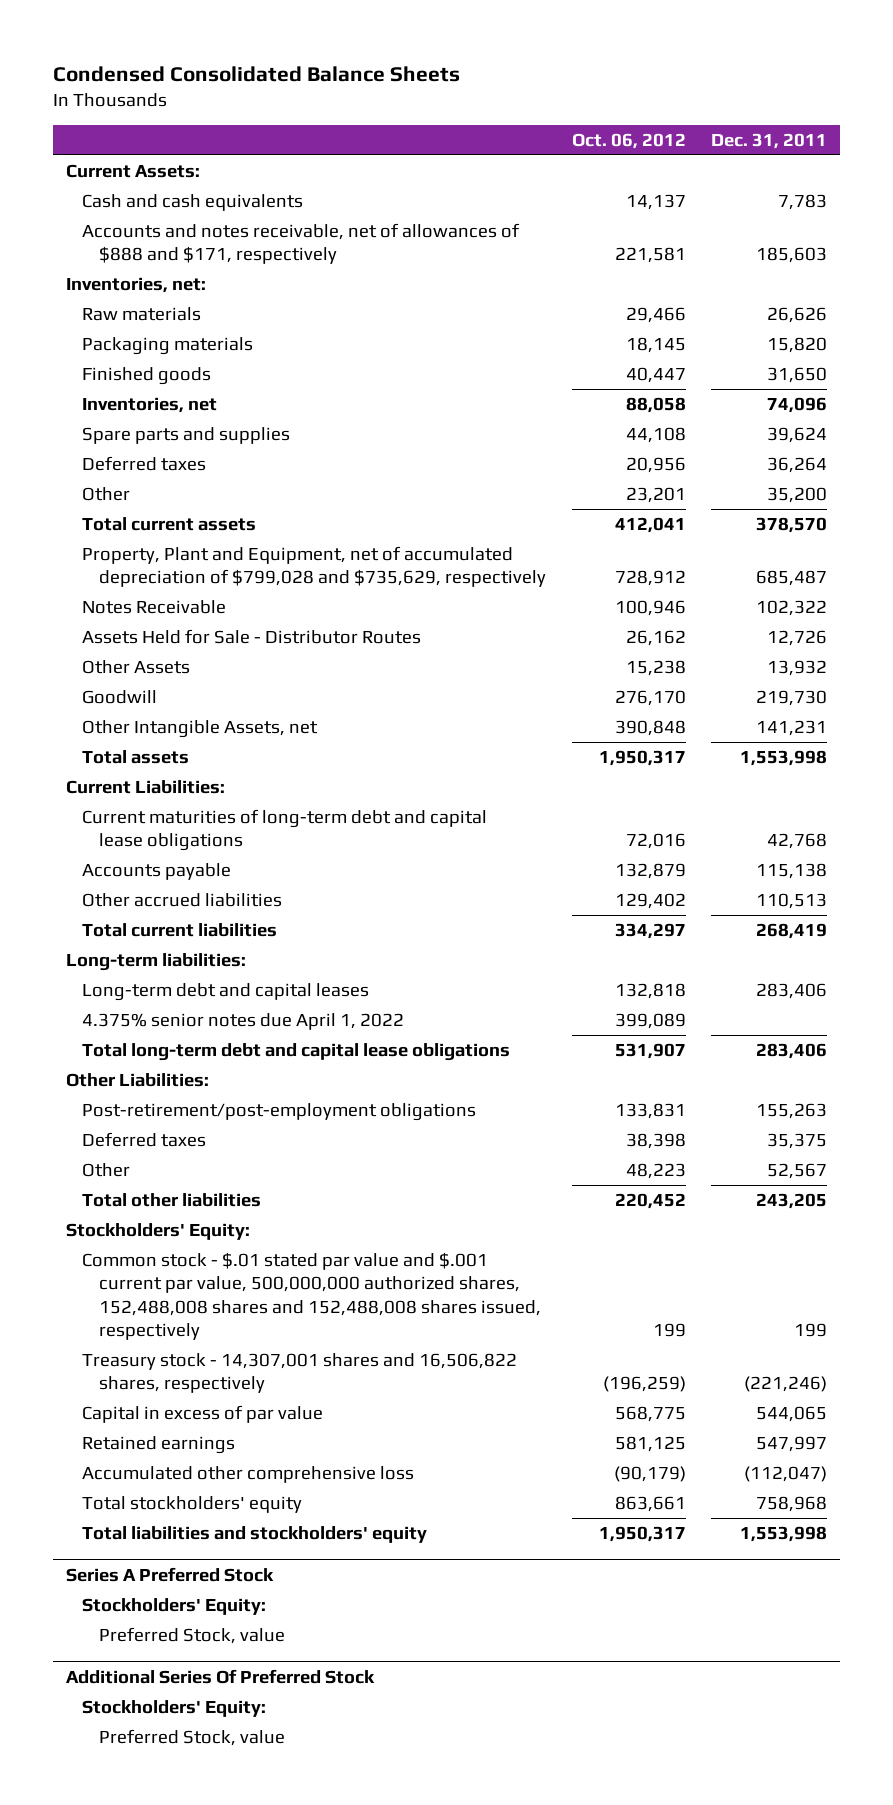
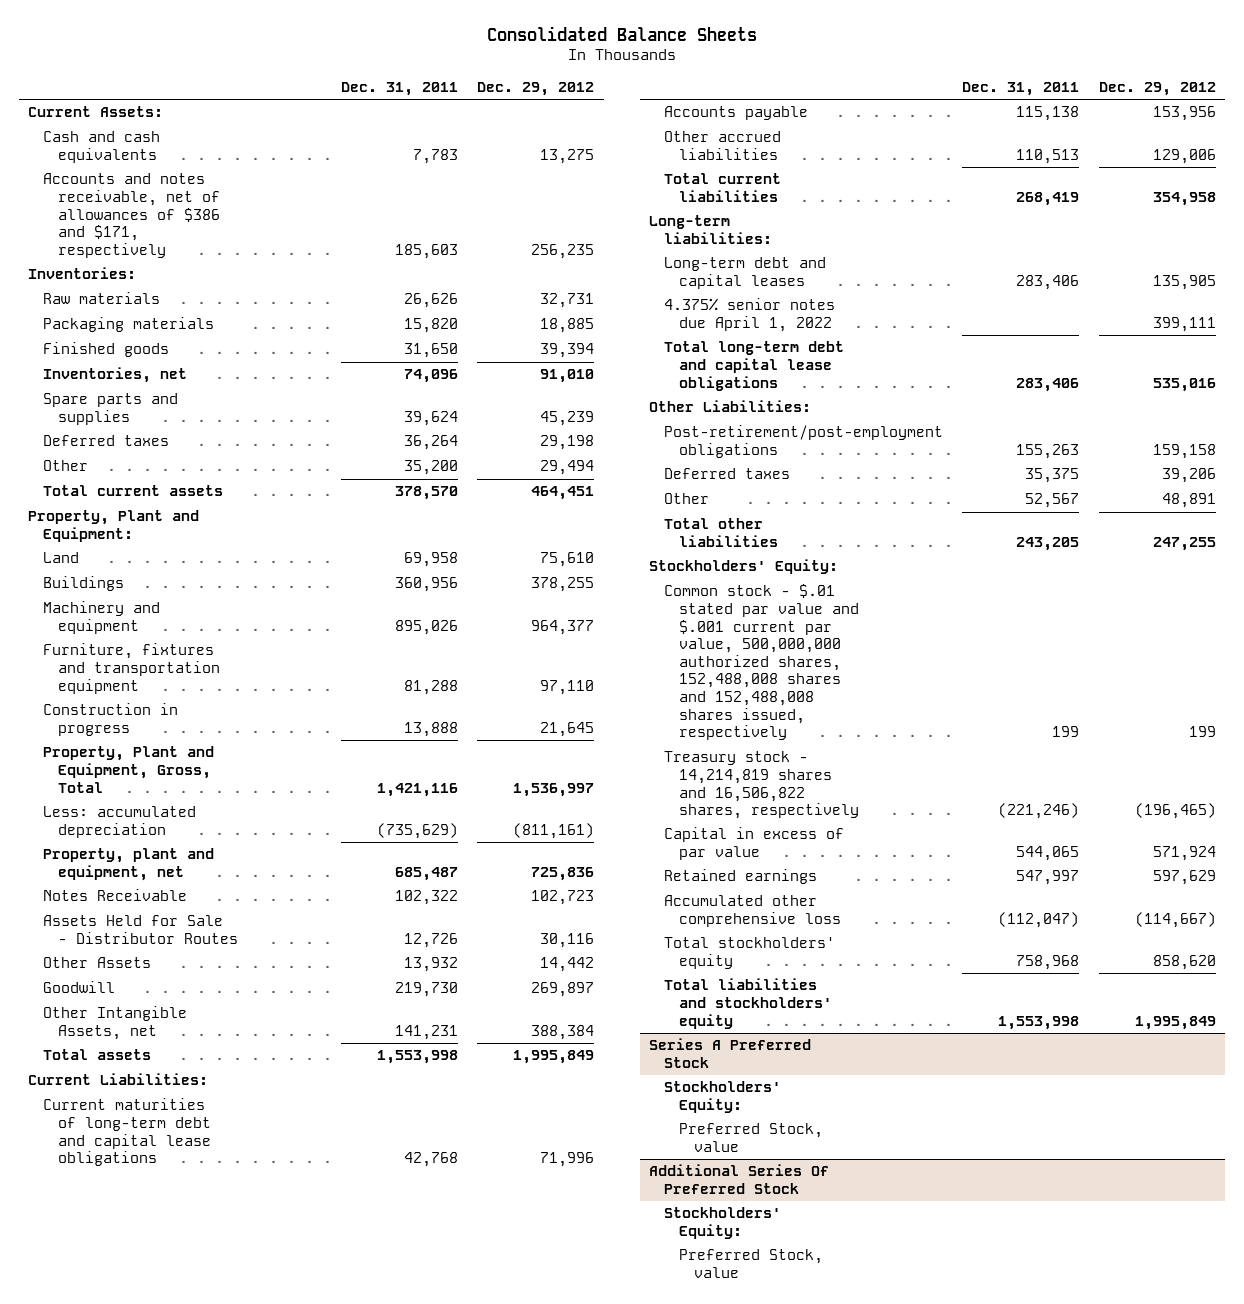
[52,66,460,83] Condensed Consolidated Balance Sheets -> [486,25,757,41] Consolidated Balance Sheets
[571,132,686,149] Oct. 06, 2012 -> none
none -> [477,82,595,97] Dec. 29, 2012
[82,222,521,265] Accounts and notes receivable, net of allowances of $888 and $171, respectively -> [42,173,220,258] Accounts and notes receivable, net of allowances of $386 and $171, respectively
[65,276,206,293] Inventories, net: -> [28,267,137,280] Inventories:
none -> [28,510,200,542] Property, Plant and Equipment:
none -> [42,552,79,564] Land
none -> [42,576,124,592] Buildings
none -> [42,601,160,634] Machinery and equipment
none -> [42,643,220,694] Furniture, fixtures and transportation equipment
none -> [42,703,178,736] Construction in progress
none -> [42,746,214,793] Property, Plant and Equipment, Gross, Total
none -> [42,806,196,838] Less: accumulated depreciation
[82,545,547,588] Property, Plant and Equipment, net of accumulated depreciation of $799,028 and $735,629, respectively -> [42,848,214,881] Property, plant and equipment, net
[82,1352,518,1394] Treasury stock - 14,307,001 shares and 16,506,822 shares, respectively -> [664,751,860,820] Treasury stock - 14,214,819 shares and 16,506,822 shares, respectively

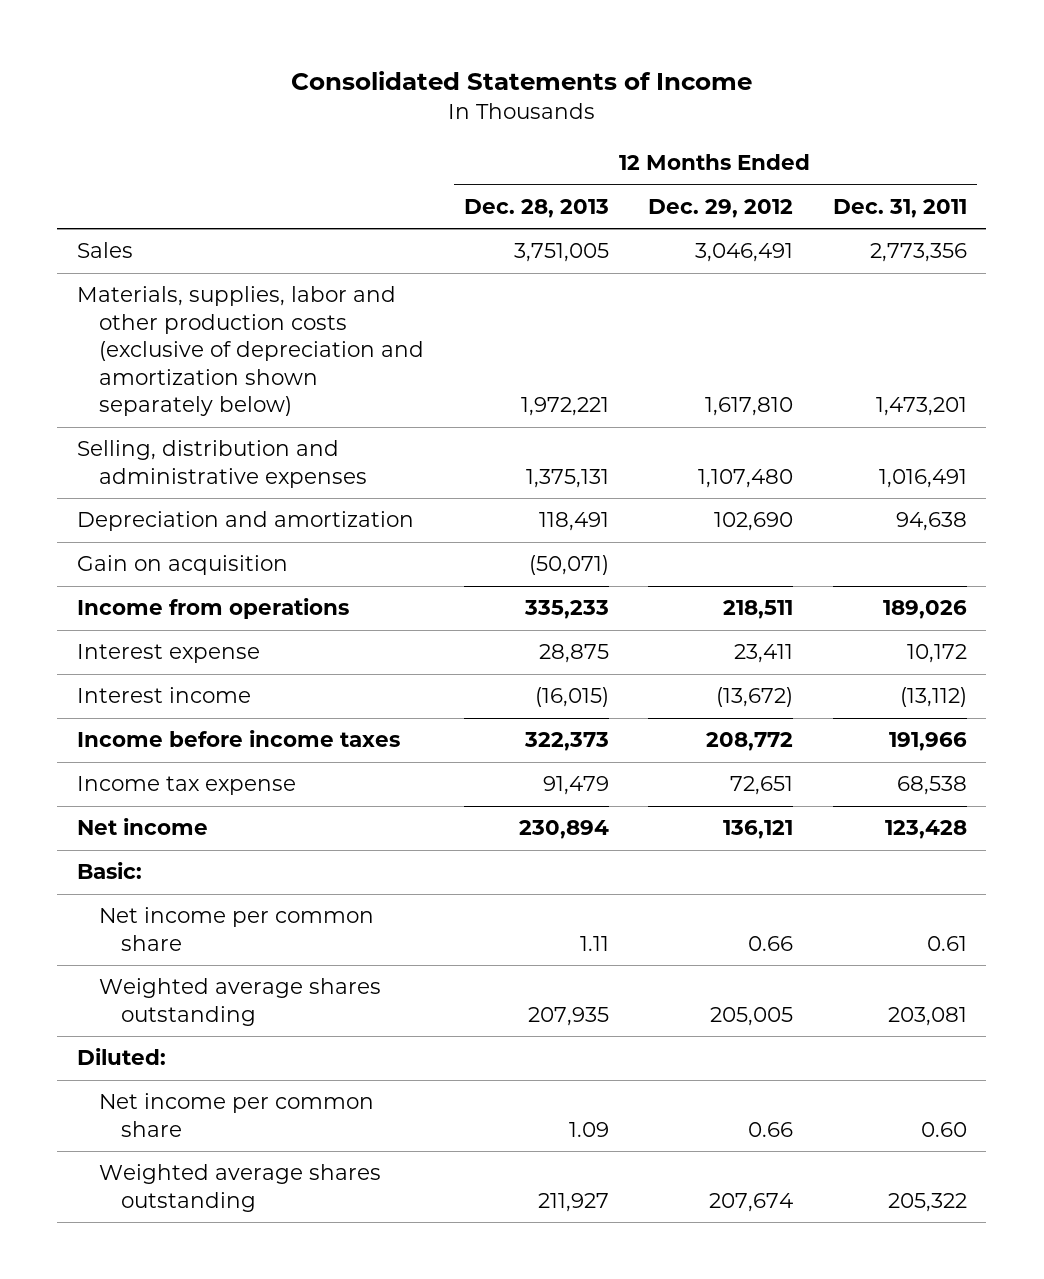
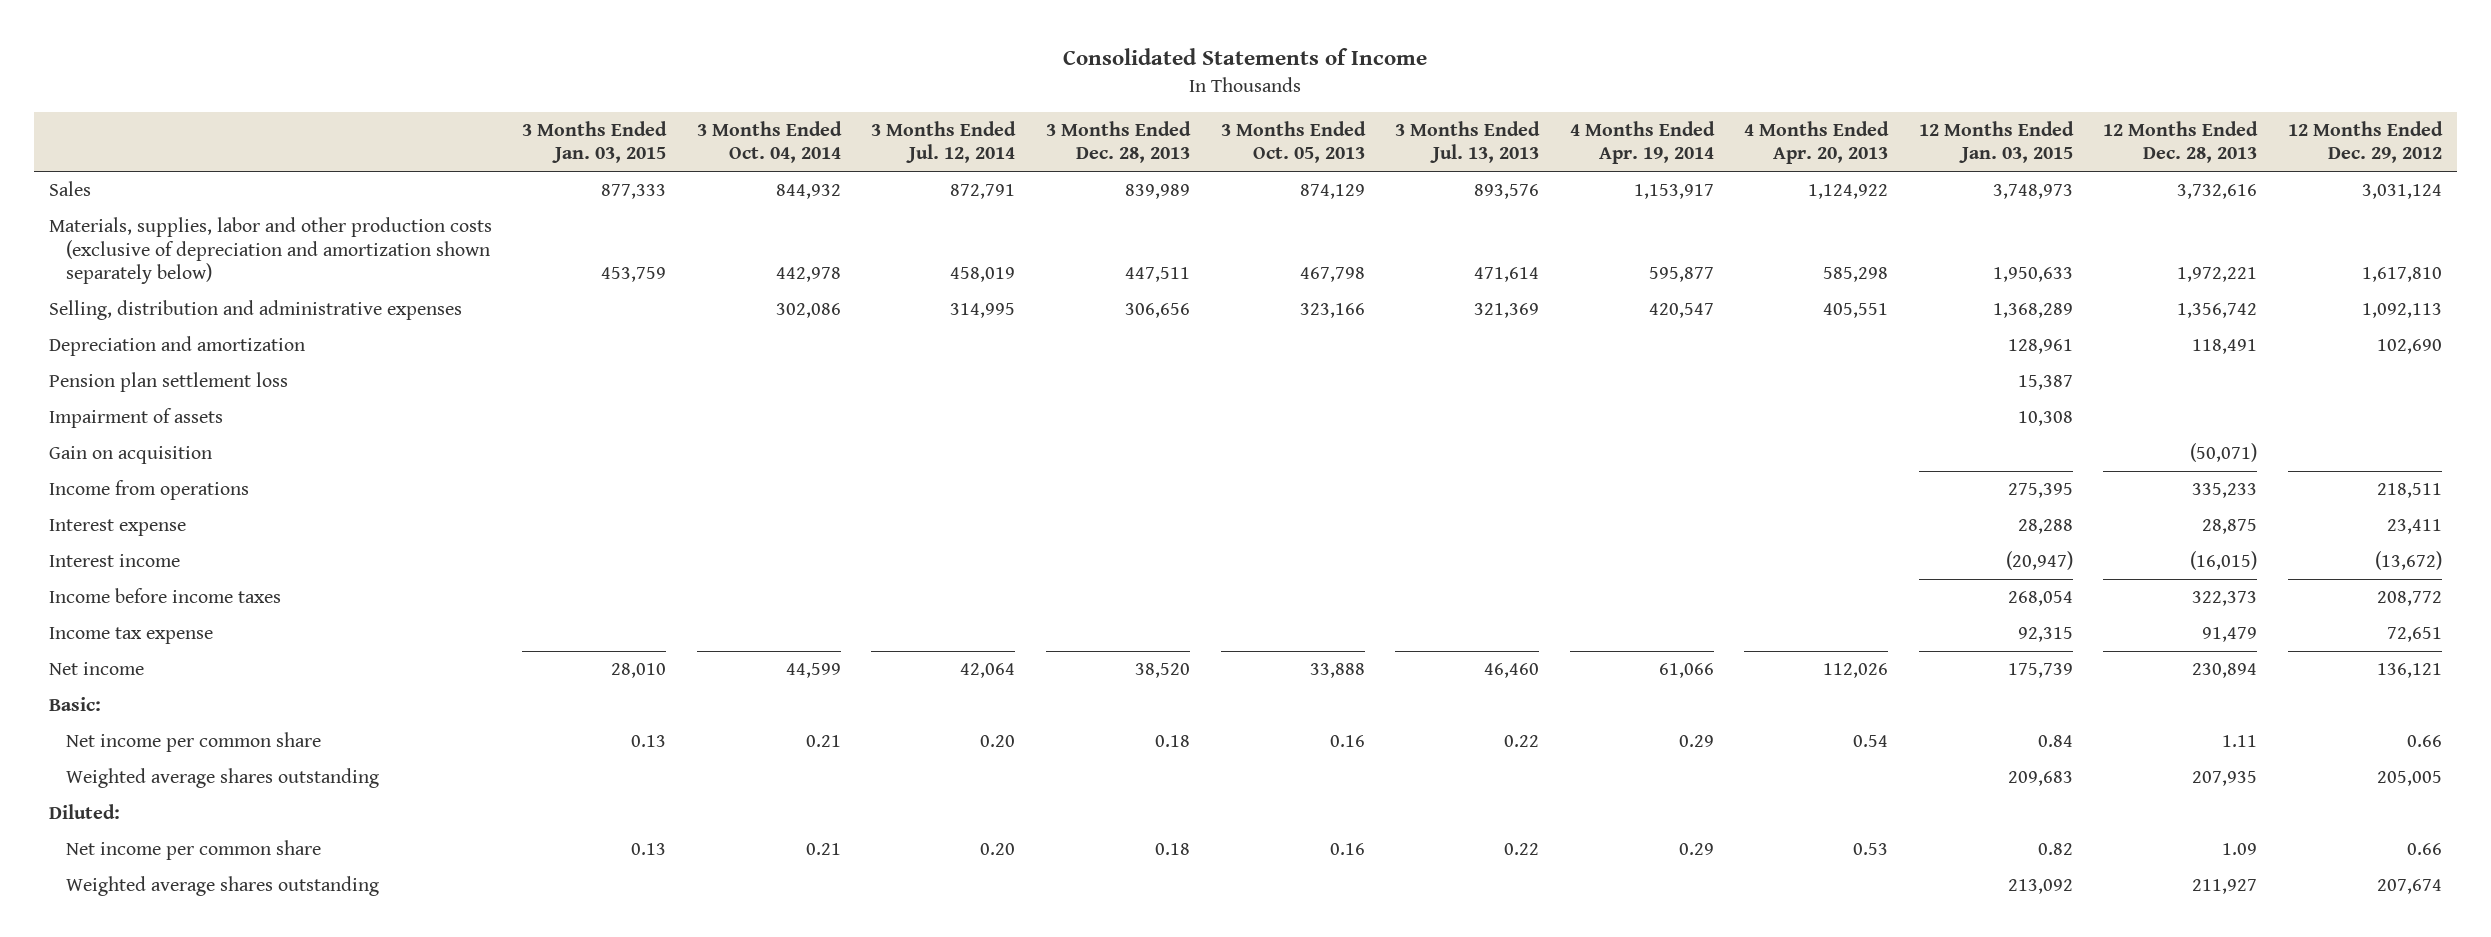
[832,198,967,218] Dec. 31, 2011 -> none
none -> [522,120,668,164] 3 Months Ended Jan. 03, 2015
none -> [696,120,842,164] 3 Months Ended Oct. 04, 2014
none -> [871,120,1017,164] 3 Months Ended Jul. 12, 2014
none -> [1045,120,1191,164] 3 Months Ended Dec. 28, 2013
none -> [1220,120,1366,164] 3 Months Ended Oct. 05, 2013
none -> [1395,120,1541,164] 3 Months Ended Jul. 13, 2013
none -> [1569,120,1715,165] 4 Months Ended Apr. 19, 2014
none -> [1744,120,1890,165] 4 Months Ended Apr. 20, 2013
none -> [1918,120,2074,164] 12 Months Ended Jan. 03, 2015
[513,243,609,263] 3,751,005 -> [2177,184,2258,200] 3,732,616
[695,243,794,263] 3,046,491 -> [2361,184,2442,200] 3,031,124
[525,468,609,488] 1,375,131 -> [2177,303,2258,319] 1,356,742
[698,468,794,488] 1,107,480 -> [2361,303,2442,319] 1,092,113
none -> [48,372,288,393] Pension plan settlement loss
none -> [48,408,223,429] Impairment of assets

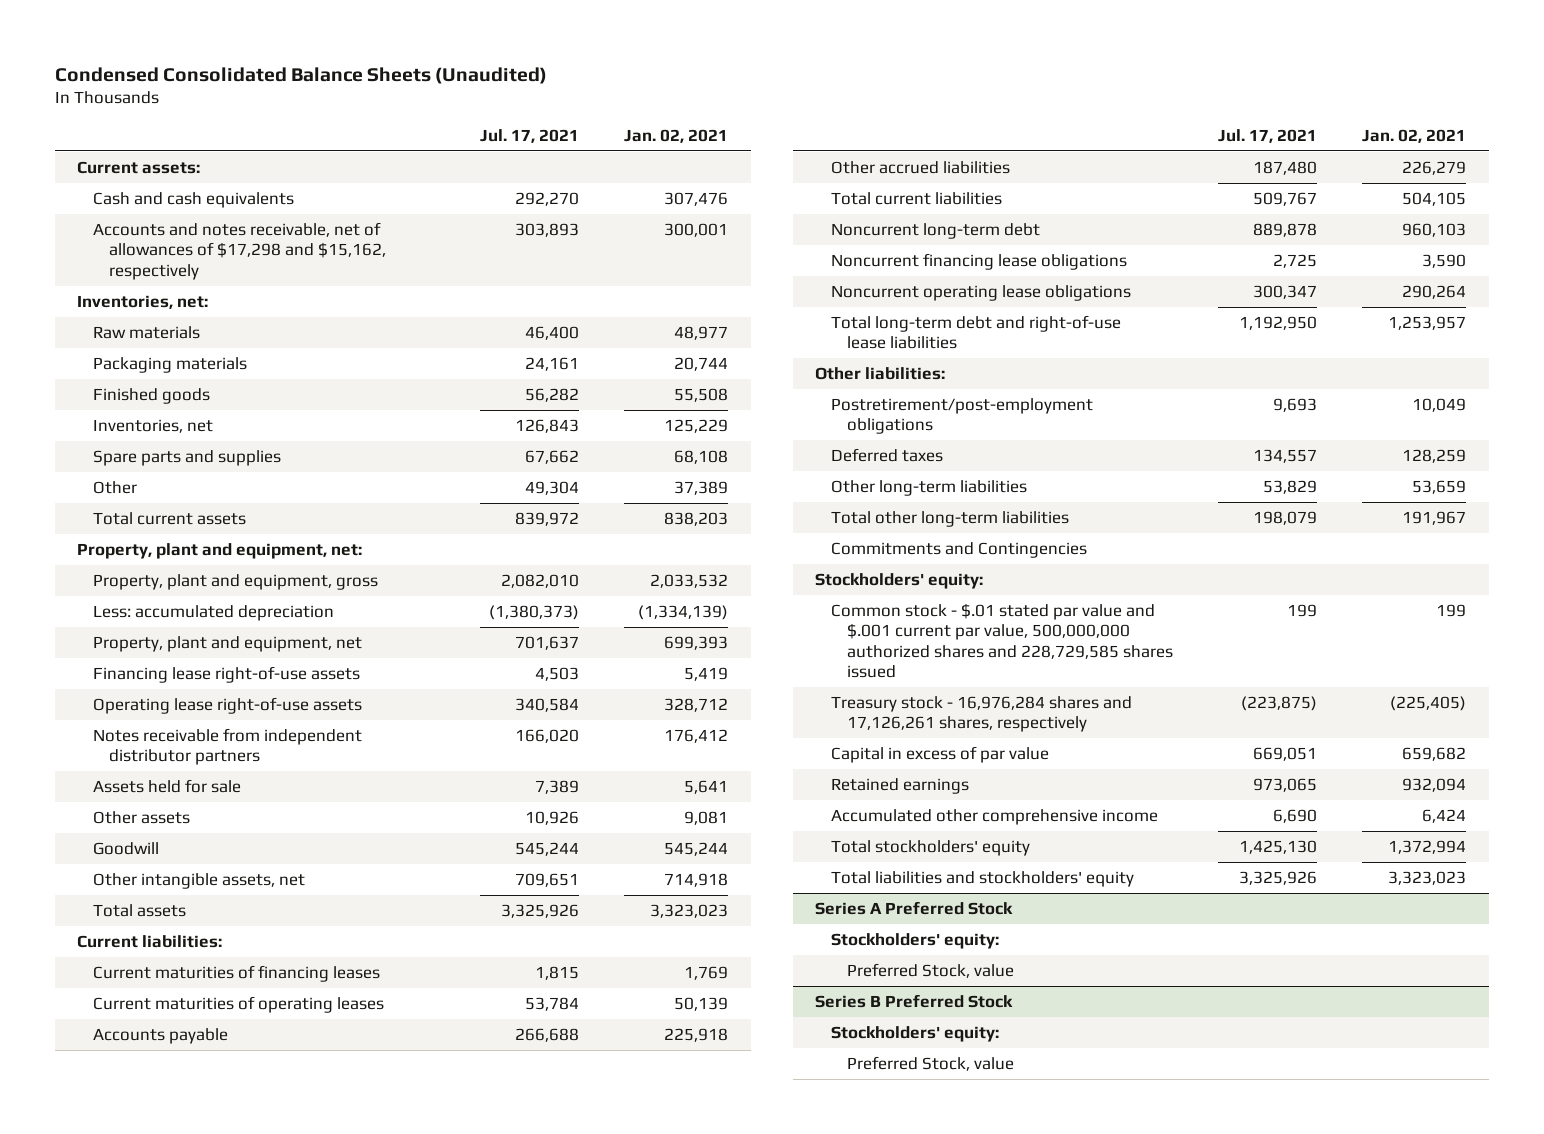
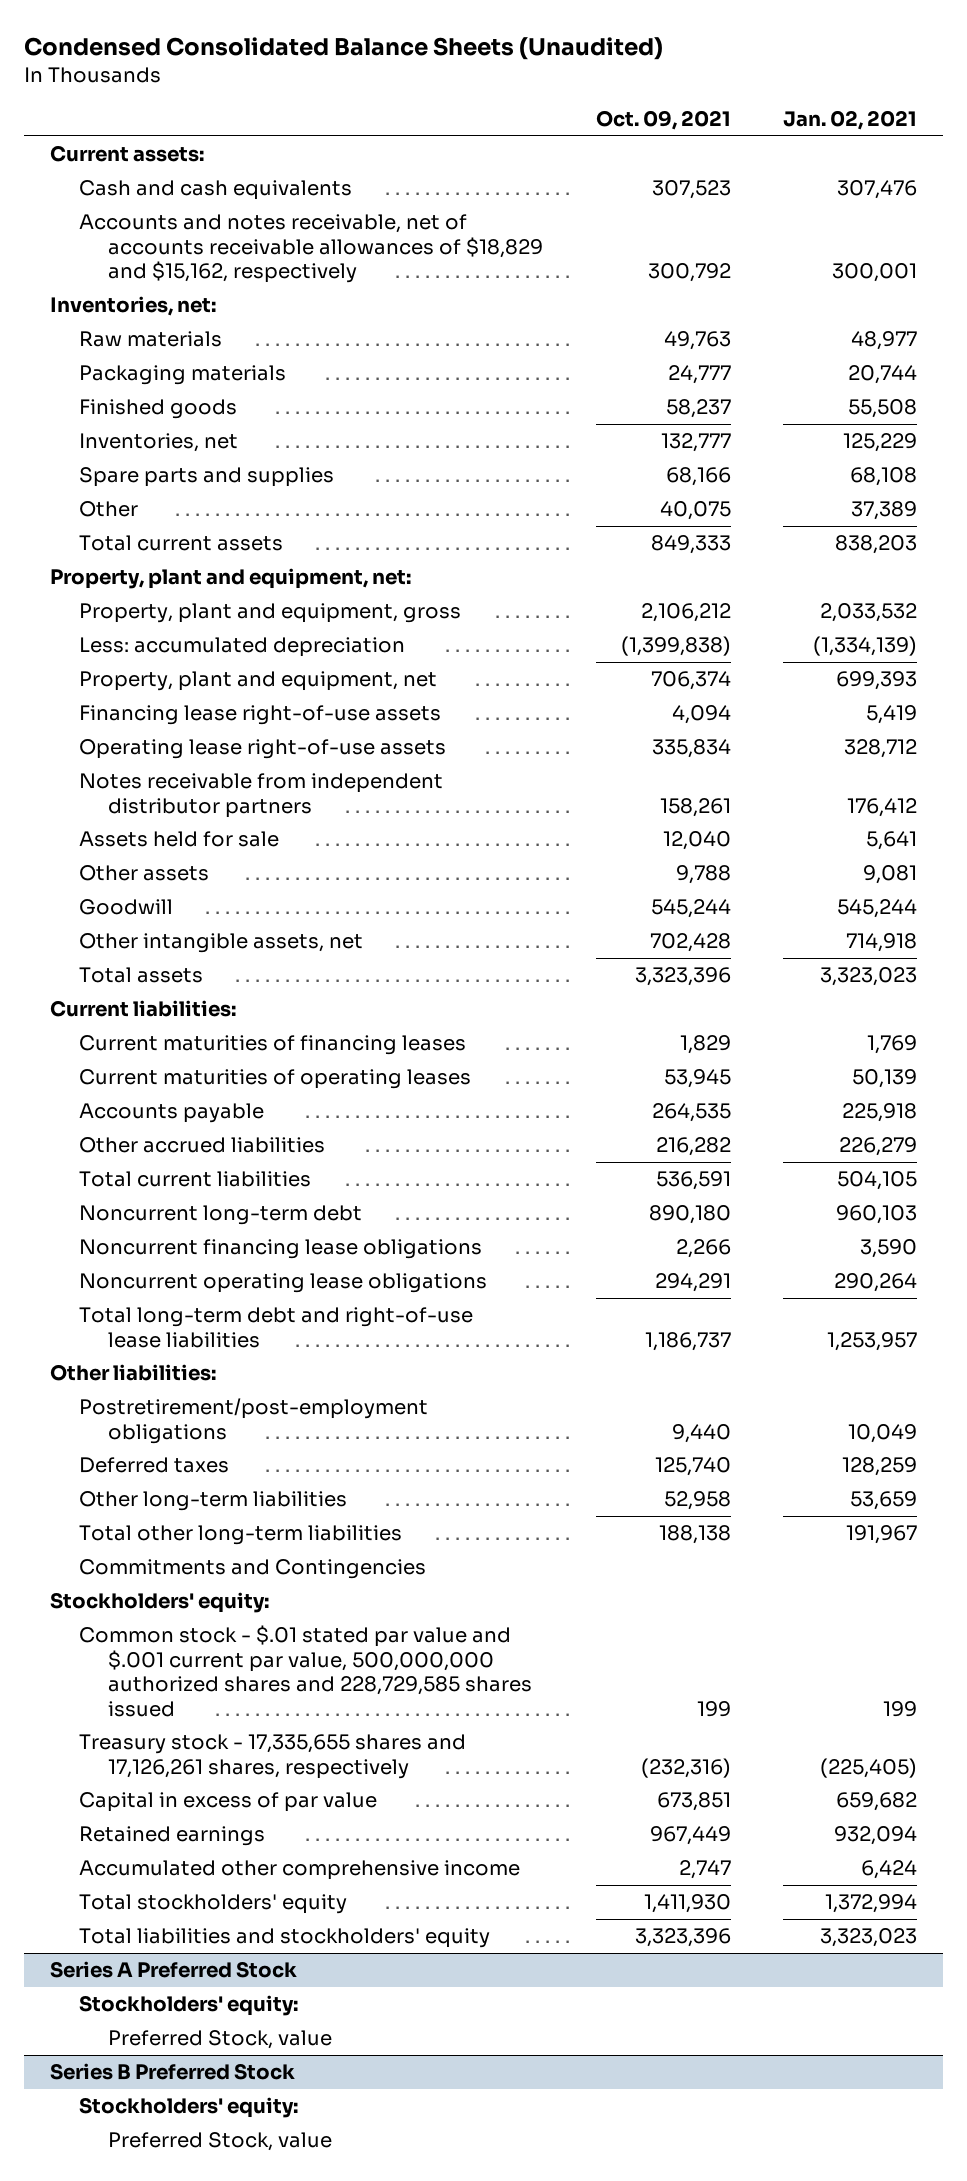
[480,128,580,143] Jul. 17, 2021 -> none
none -> [595,110,731,131] Oct. 09, 2021
[93,221,386,280] Accounts and notes receivable, net of allowances of $17,298 and $15,162, respectively -> [79,214,544,284] Accounts and notes receivable, net of accounts receivable allowances of $18,829 and $15,162, respectively
[831,695,1133,733] Treasury stock - 16,976,284 shares and 17,126,261 shares, respectively -> [79,1734,467,1779] Treasury stock - 17,335,655 shares and 17,126,261 shares, respectively

